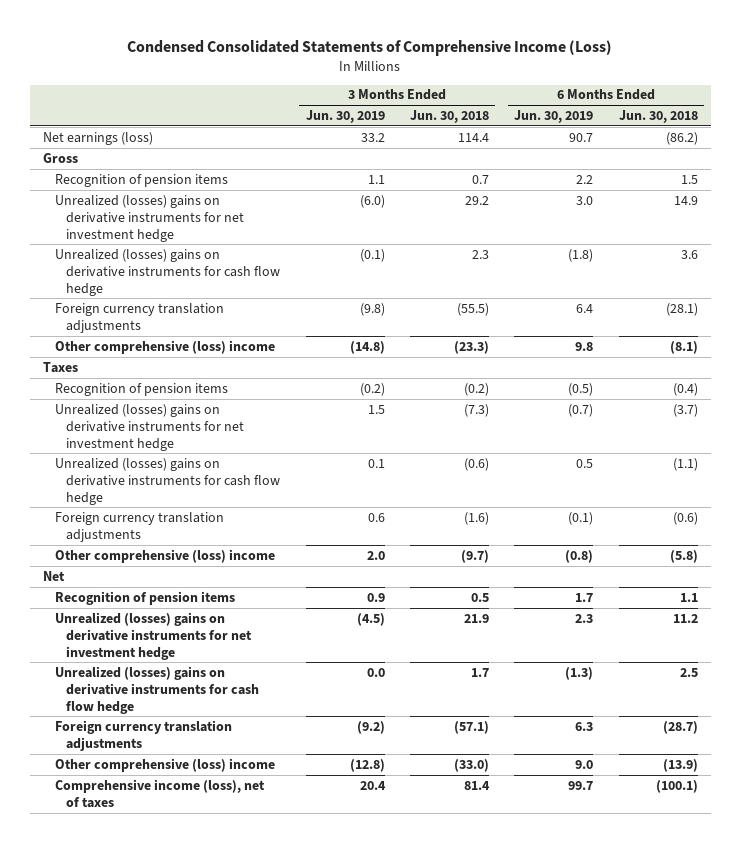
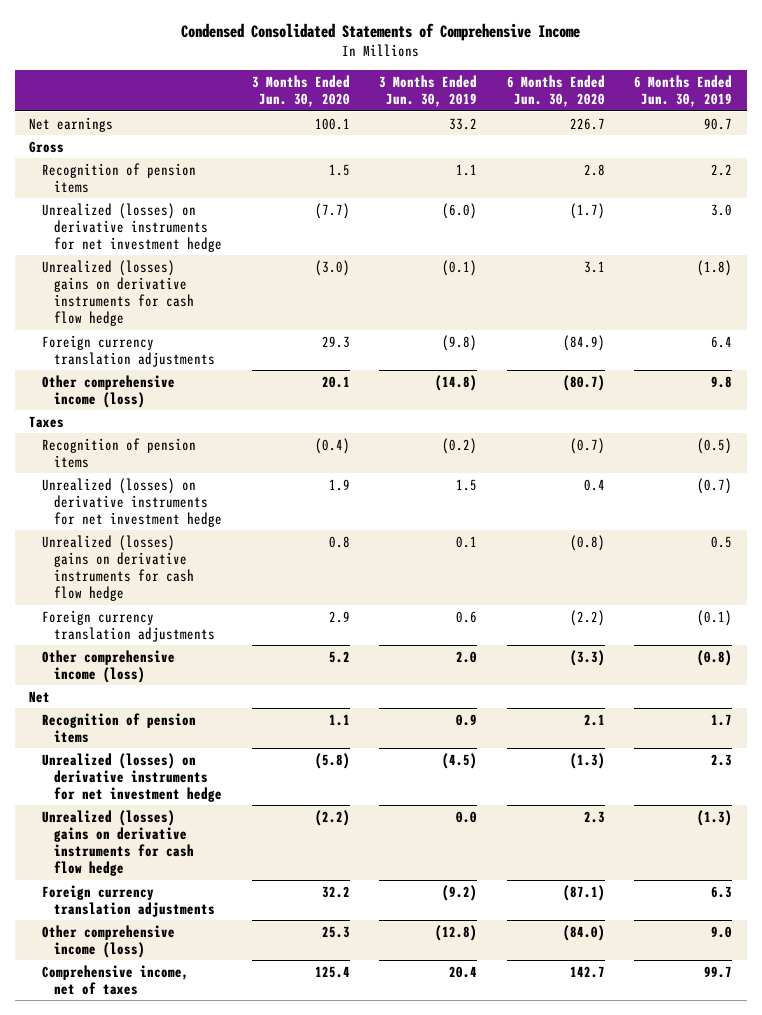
[127,39,613,56] Condensed Consolidated Statements of Comprehensive Income (Loss) -> [180,22,580,41] Condensed Consolidated Statements of Comprehensive Income
[410,109,490,123] Jun. 30, 2018 -> none
[618,109,698,123] Jun. 30, 2018 -> none
none -> [251,74,350,108] 3 Months Ended Jun. 30, 2020
none -> [506,74,605,108] 6 Months Ended Jun. 30, 2020
[42,131,153,145] Net earnings (loss) -> [29,116,114,132] Net earnings
[54,194,245,242] Unrealized (losses) gains on derivative instruments for net investment hedge -> [41,202,223,252] Unrealized (losses) on derivative instruments for net investment hedge
[54,339,275,354] Other comprehensive (loss) income -> [41,374,175,408] Other comprehensive income (loss)
[54,403,245,451] Unrealized (losses) gains on derivative instruments for net investment hedge -> [41,477,223,527] Unrealized (losses) on derivative instruments for net investment hedge
[54,548,275,563] Other comprehensive (loss) income -> [41,649,175,683] Other comprehensive income (loss)
[54,611,253,660] Unrealized (losses) gains on derivative instruments for net investment hedge -> [41,752,223,802] Unrealized (losses) on derivative instruments for net investment hedge
[54,757,275,772] Other comprehensive (loss) income -> [41,924,175,958] Other comprehensive income (loss)
[54,778,265,808] Comprehensive income (loss), net of taxes -> [41,964,189,995] Comprehensive income, net of taxes

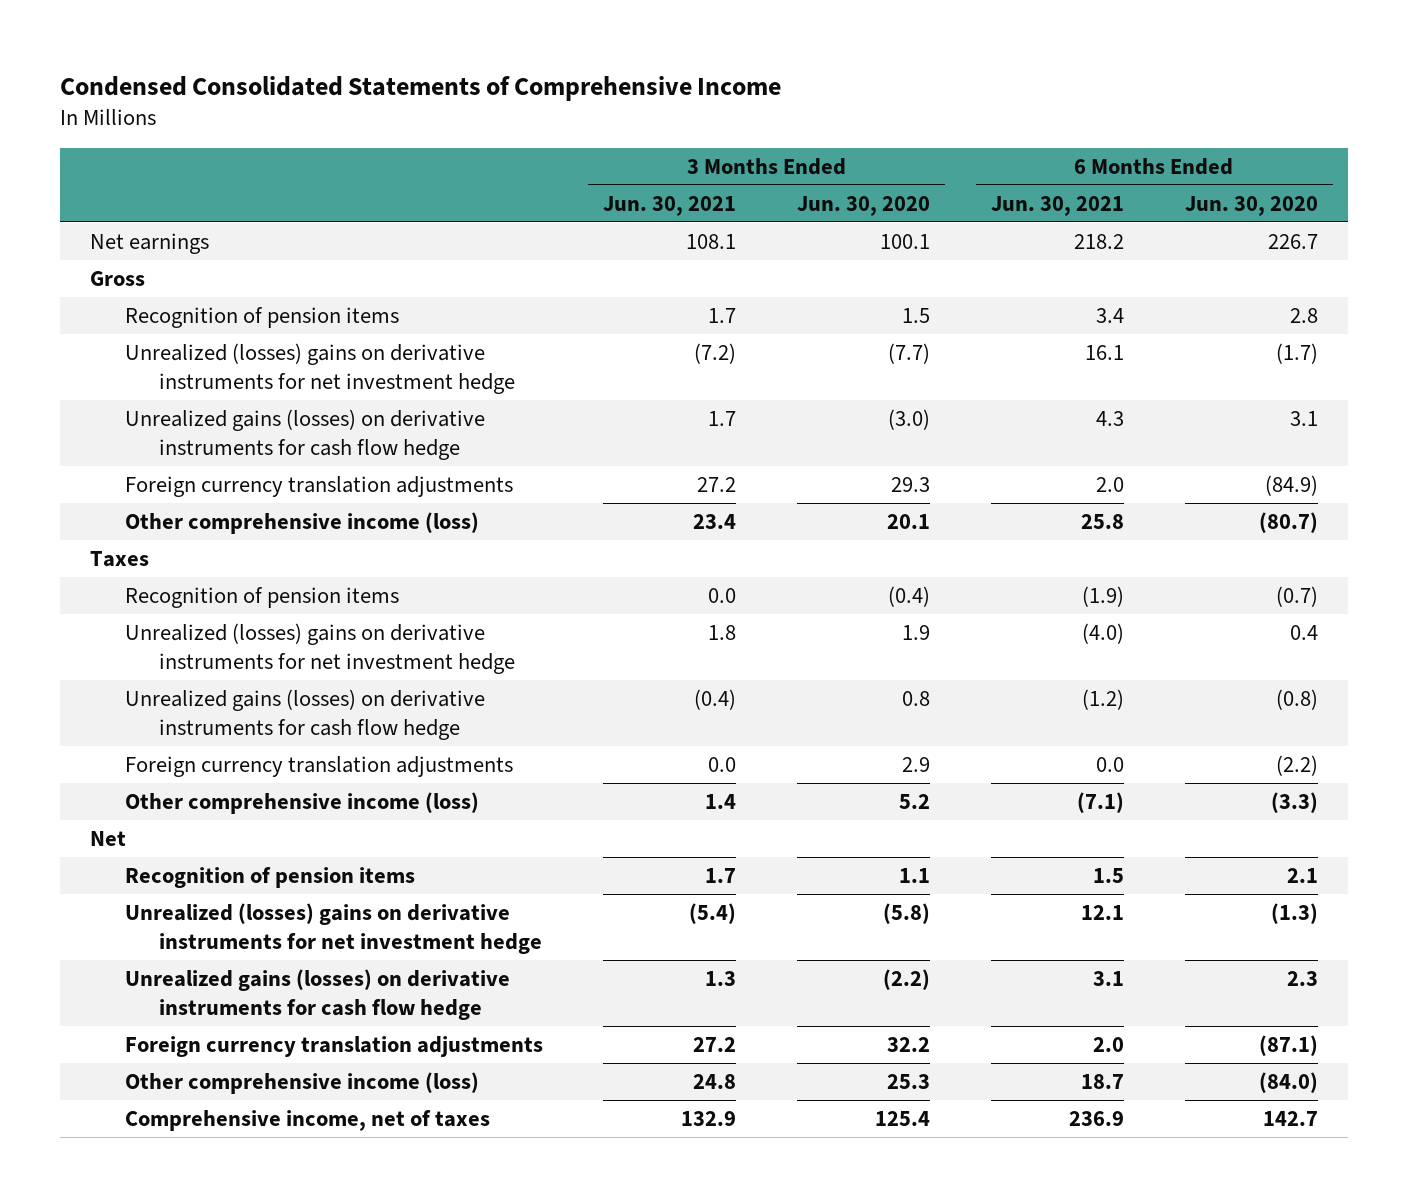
[379,74,478,108] 3 Months Ended Jun. 30, 2019 -> none
[634,74,733,108] 6 Months Ended Jun. 30, 2019 -> none
none -> [603,195,737,216] Jun. 30, 2021
none -> [990,195,1124,216] Jun. 30, 2021
[41,202,223,252] Unrealized (losses) on derivative instruments for net investment hedge -> [124,342,516,395] Unrealized (losses) gains on derivative instruments for net investment hedge
[41,259,195,327] Unrealized (losses) gains on derivative instruments for cash flow hedge -> [124,408,485,461] Unrealized gains (losses) on derivative instruments for cash flow hedge
[41,477,223,527] Unrealized (losses) on derivative instruments for net investment hedge -> [124,622,516,675] Unrealized (losses) gains on derivative instruments for net investment hedge
[41,534,195,602] Unrealized (losses) gains on derivative instruments for cash flow hedge -> [124,688,485,741] Unrealized gains (losses) on derivative instruments for cash flow hedge
[41,752,223,802] Unrealized (losses) on derivative instruments for net investment hedge -> [124,902,543,955] Unrealized (losses) gains on derivative instruments for net investment hedge
[41,809,195,877] Unrealized (losses) gains on derivative instruments for cash flow hedge -> [124,968,510,1021] Unrealized gains (losses) on derivative instruments for cash flow hedge

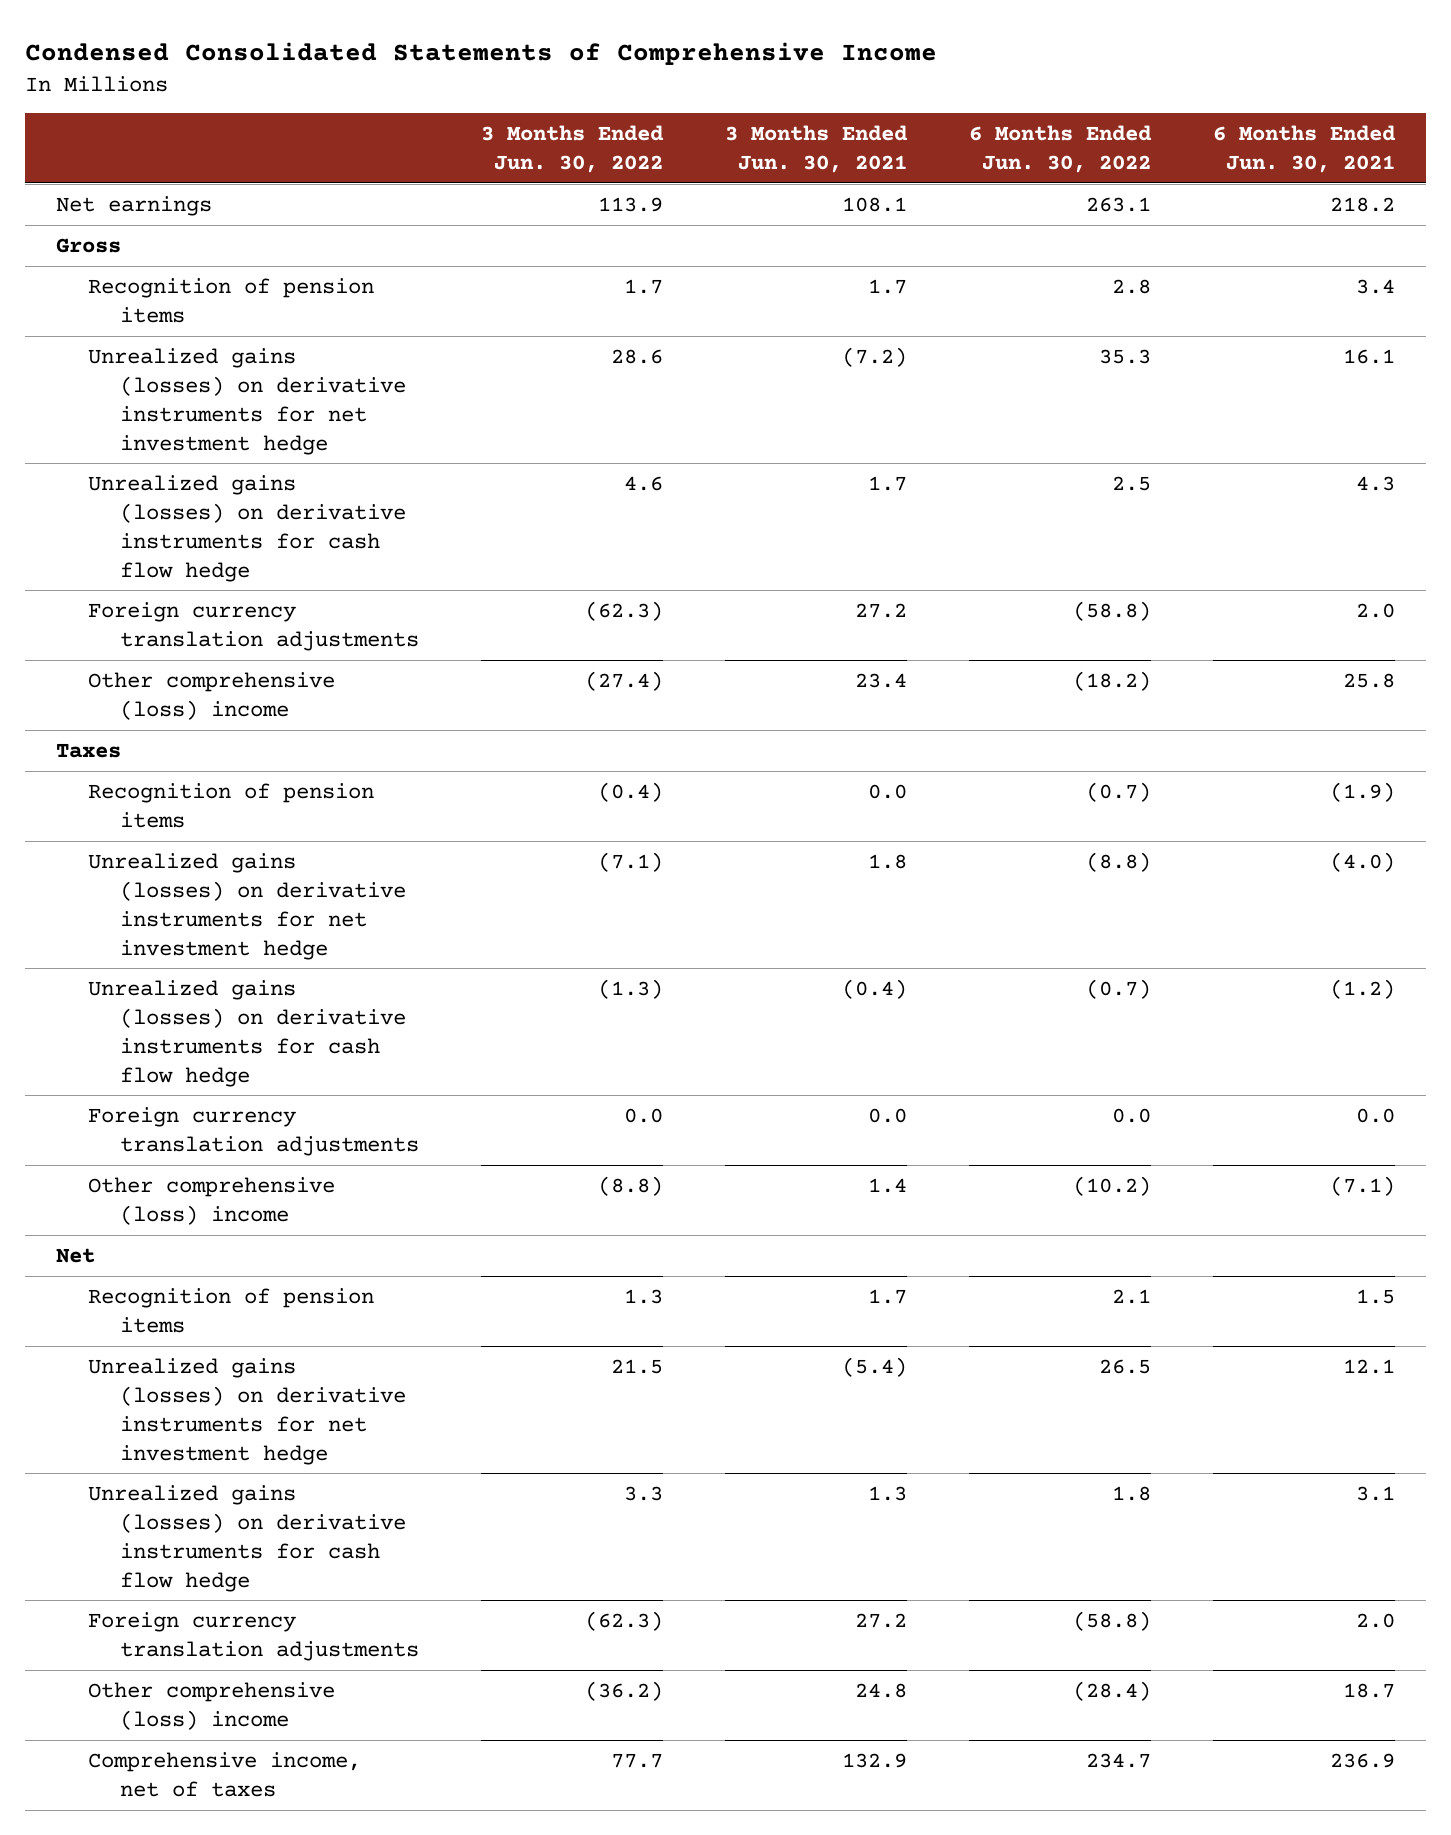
[797,195,931,216] Jun. 30, 2020 -> none
[1184,195,1318,216] Jun. 30, 2020 -> none
none -> [480,125,664,173] 3 Months Ended Jun. 30, 2022
none -> [968,125,1152,173] 6 Months Ended Jun. 30, 2022
[124,342,516,395] Unrealized (losses) gains on derivative instruments for net investment hedge -> [88,347,406,455] Unrealized gains (losses) on derivative instruments for net investment hedge
[124,511,479,534] Other comprehensive income (loss) -> [88,671,336,720] Other comprehensive (loss) income
[124,622,516,675] Unrealized (losses) gains on derivative instruments for net investment hedge -> [88,852,406,960] Unrealized gains (losses) on derivative instruments for net investment hedge
[124,791,479,814] Other comprehensive income (loss) -> [88,1176,336,1225] Other comprehensive (loss) income
[124,902,543,955] Unrealized (losses) gains on derivative instruments for net investment hedge -> [88,1357,406,1465] Unrealized gains (losses) on derivative instruments for net investment hedge
[124,1071,479,1094] Other comprehensive income (loss) -> [88,1681,336,1730] Other comprehensive (loss) income

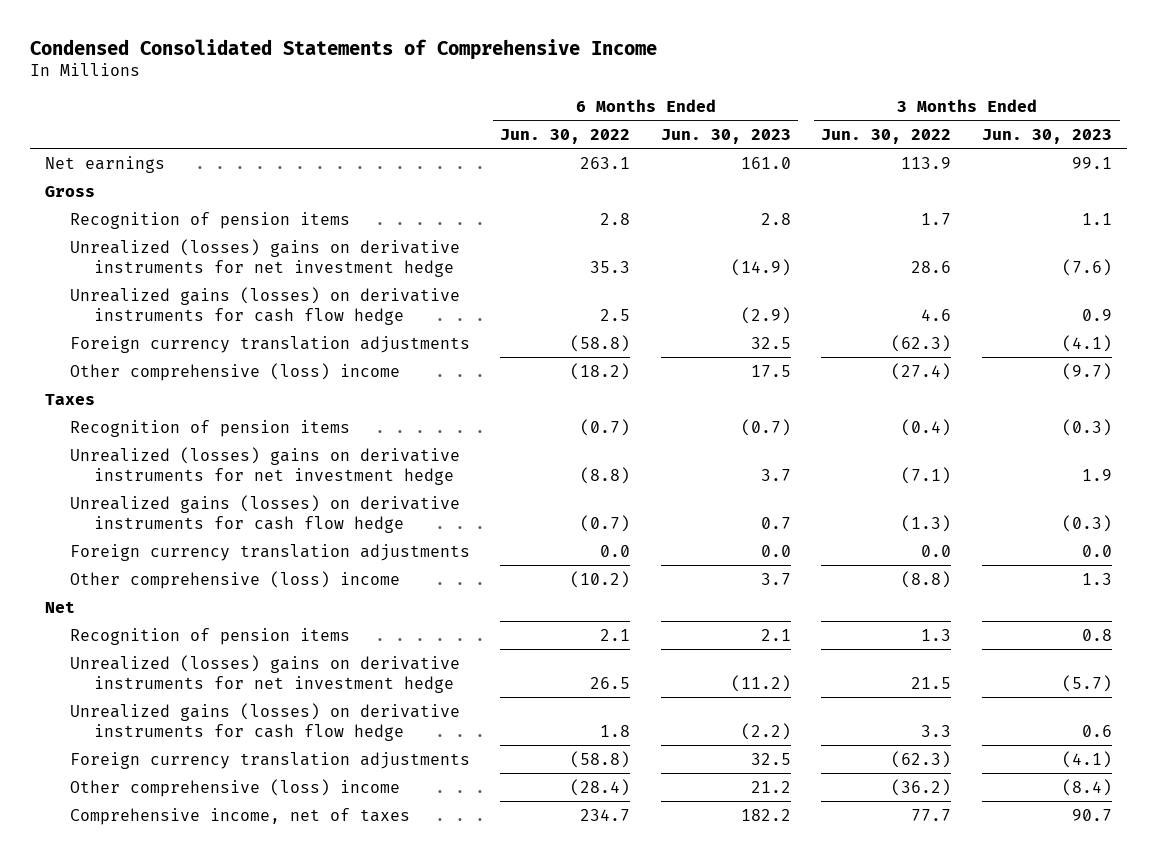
[724,125,908,173] 3 Months Ended Jun. 30, 2021 -> none
[1212,125,1396,173] 6 Months Ended Jun. 30, 2021 -> none
none -> [660,128,791,144] Jun. 30, 2023
none -> [981,128,1112,144] Jun. 30, 2023
[88,347,406,455] Unrealized gains (losses) on derivative instruments for net investment hedge -> [69,238,460,277] Unrealized (losses) gains on derivative instruments for net investment hedge
[88,852,406,960] Unrealized gains (losses) on derivative instruments for net investment hedge -> [69,446,460,485] Unrealized (losses) gains on derivative instruments for net investment hedge
[88,1357,406,1465] Unrealized gains (losses) on derivative instruments for net investment hedge -> [69,654,460,693] Unrealized (losses) gains on derivative instruments for net investment hedge

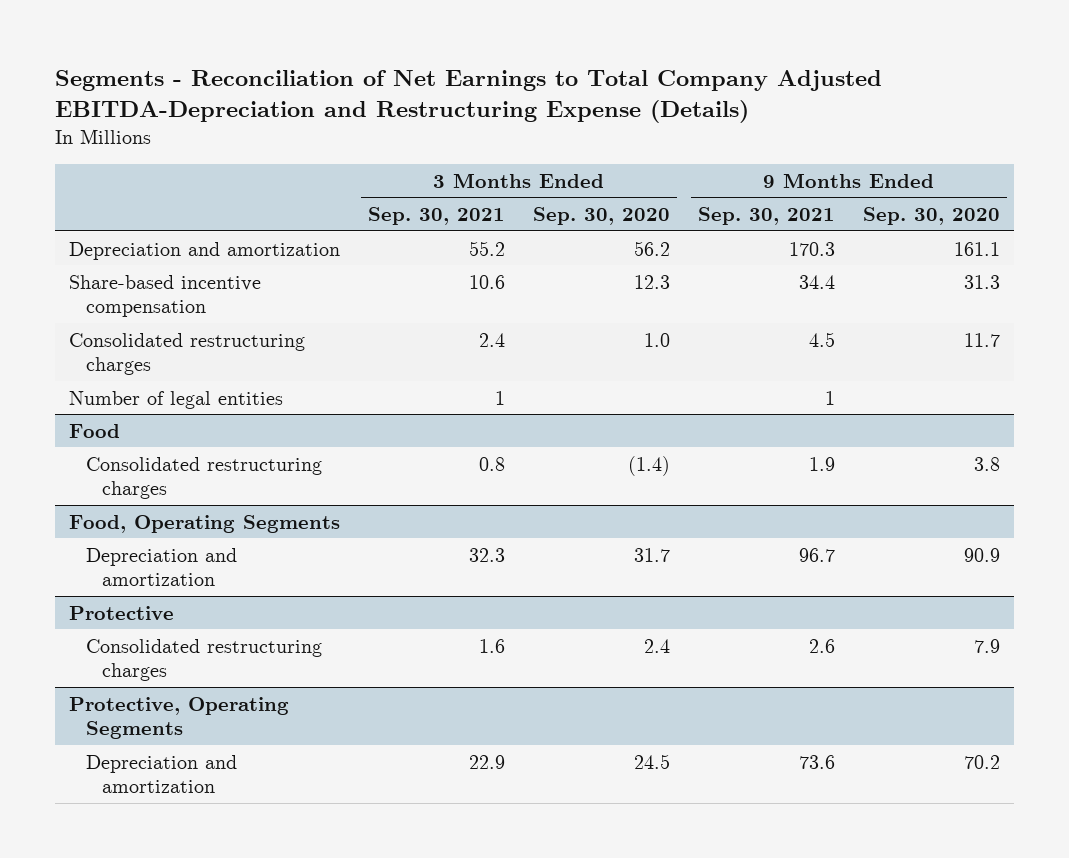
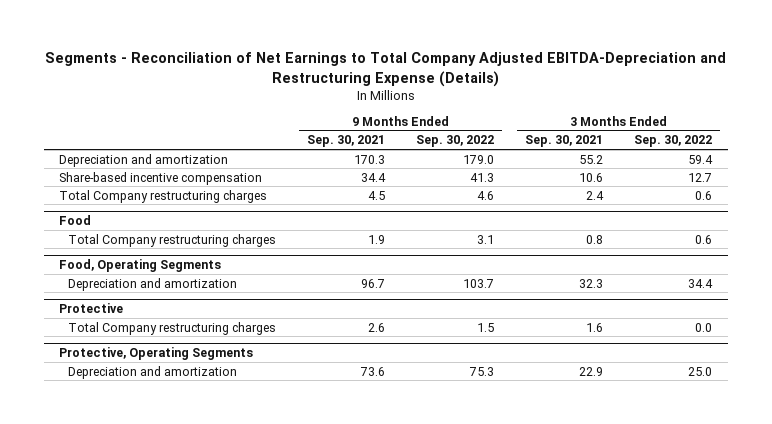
[532,207,670,226] Sep. 30, 2020 -> none
[862,207,1000,226] Sep. 30, 2020 -> none
none -> [416,135,495,148] Sep. 30, 2022
none -> [634,135,713,148] Sep. 30, 2022
[69,390,284,409] Number of legal entities -> none
[69,332,306,376] Consolidated restructuring charges -> [59,189,268,203] Total Company restructuring charges
[85,456,322,500] Consolidated restructuring charges -> [68,233,277,247] Total Company restructuring charges
[85,638,322,682] Consolidated restructuring charges -> [68,321,277,335] Total Company restructuring charges

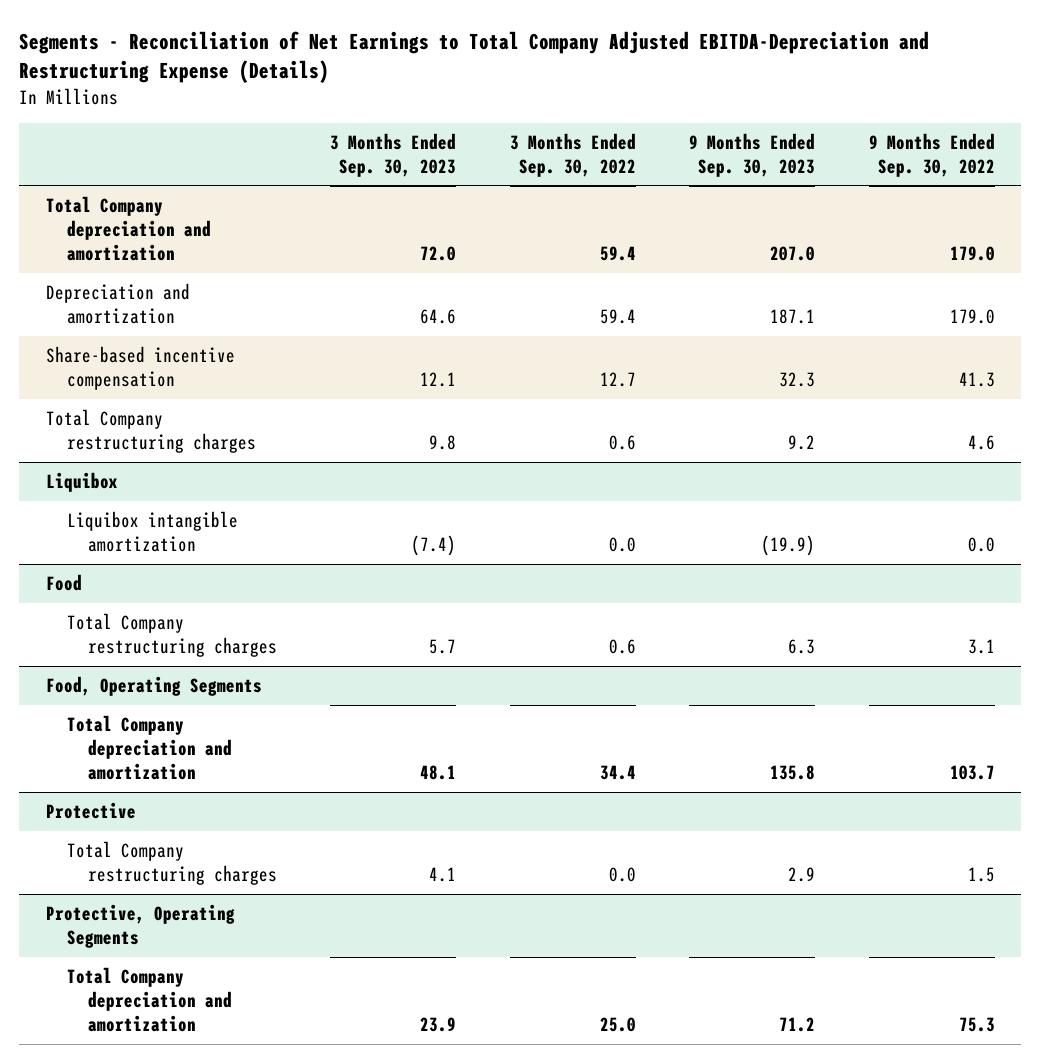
[307,135,386,148] Sep. 30, 2021 -> none
[525,135,604,148] Sep. 30, 2021 -> none
none -> [330,132,457,177] 3 Months Ended Sep. 30, 2023
none -> [689,132,816,177] 9 Months Ended Sep. 30, 2023
none -> [46,195,212,262] Total Company depreciation and amortization
none -> [46,471,119,492] Liquibox
none -> [67,510,239,553] Liquibox intangible amortization
[68,277,238,291] Depreciation and amortization -> [67,714,233,781] Total Company depreciation and amortization
[68,365,238,379] Depreciation and amortization -> [67,966,233,1033] Total Company depreciation and amortization

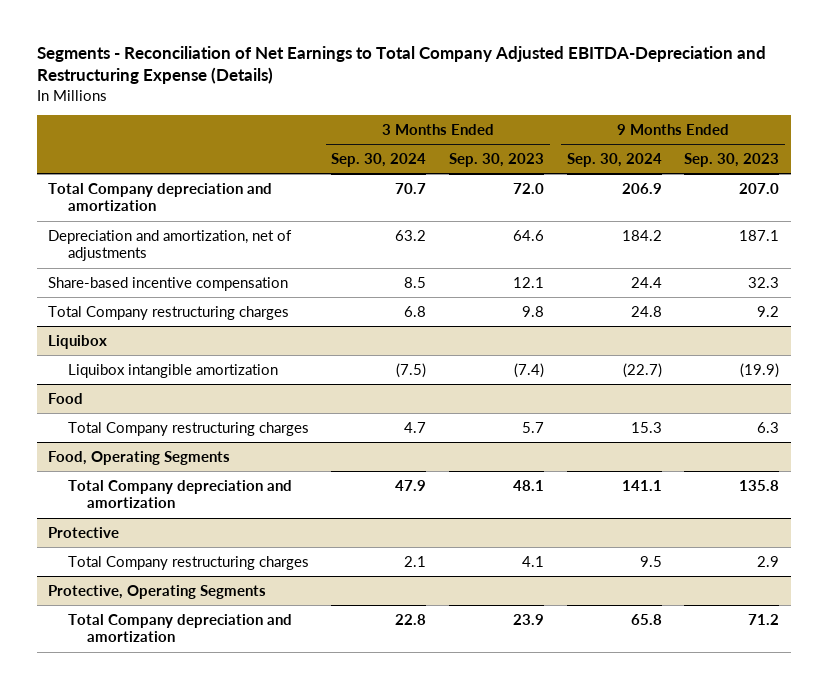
[509,132,636,177] 3 Months Ended Sep. 30, 2022 -> none
[868,132,995,177] 9 Months Ended Sep. 30, 2022 -> none
none -> [331,153,427,168] Sep. 30, 2024
none -> [566,153,662,168] Sep. 30, 2024
[46,282,191,325] Depreciation and amortization -> [48,229,293,262] Depreciation and amortization, net of adjustments

